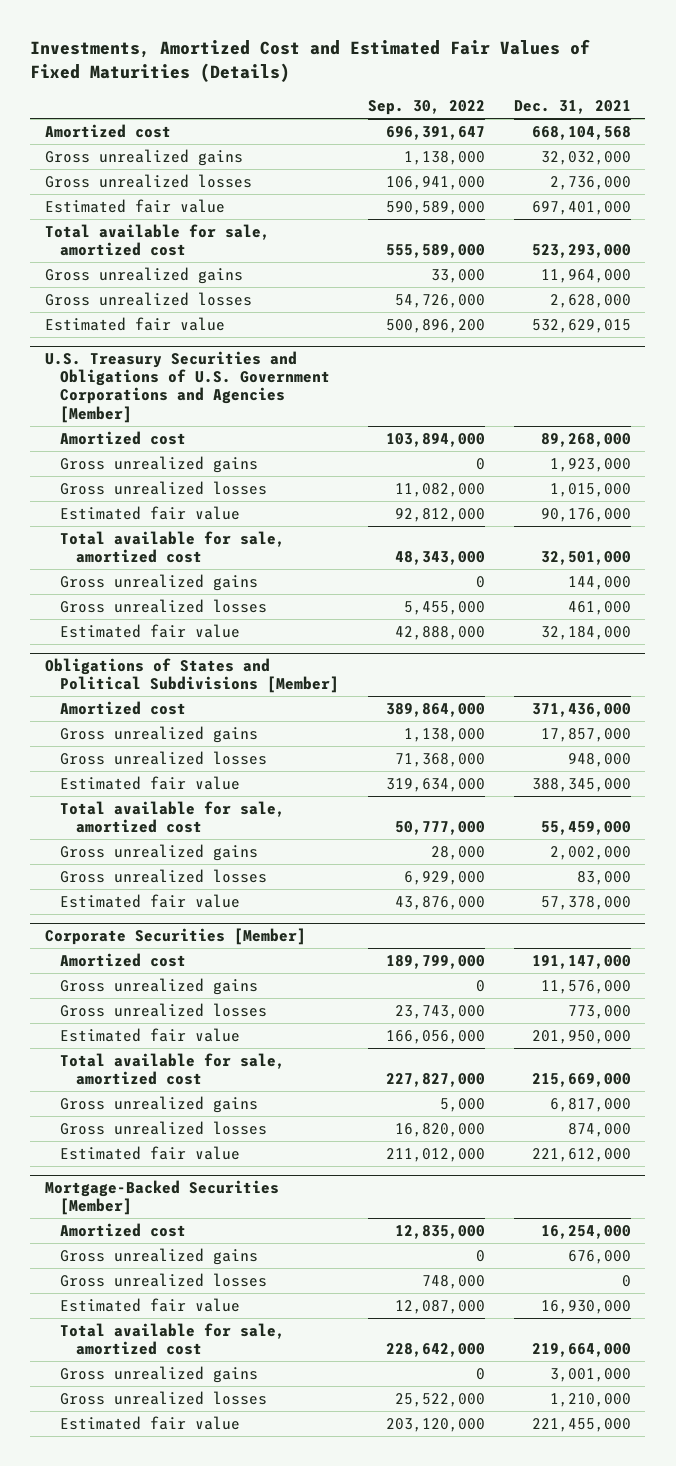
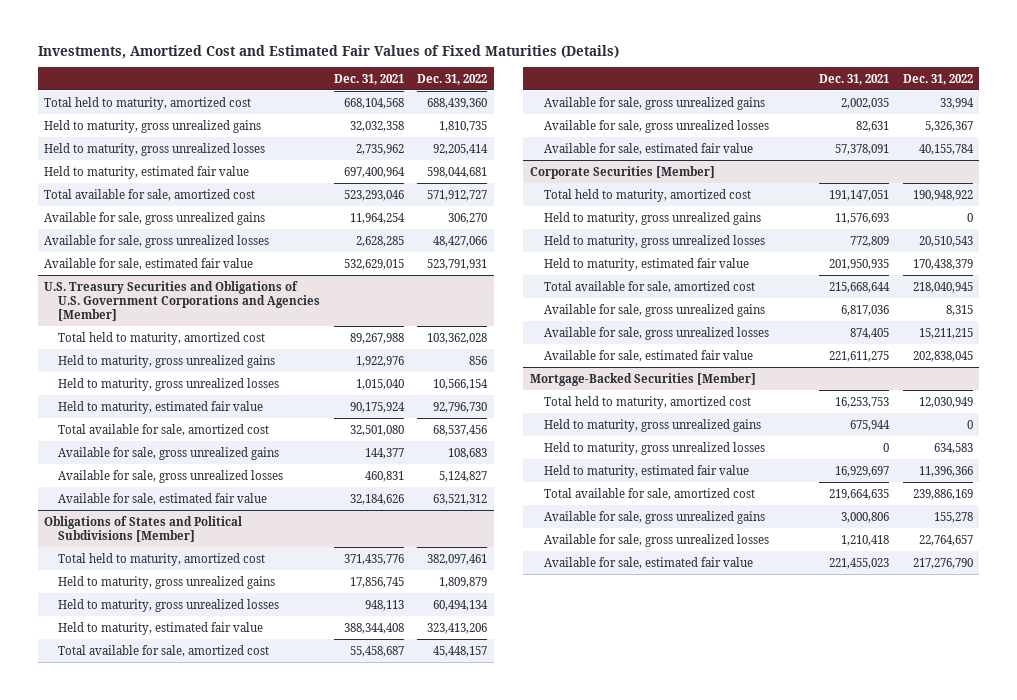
[368,100,486,116] Sep. 30, 2022 -> none
none -> [417,73,488,85] Dec. 31, 2022
[44,123,171,138] Amortized cost -> [44,96,252,110] Total held to maturity, amortized cost
[44,148,243,166] Gross unrealized gains -> [44,119,262,133] Held to maturity, gross unrealized gains
[541,150,632,165] 32,032,000 -> [349,120,404,132] 32,032,358
[44,173,252,188] Gross unrealized losses -> [44,142,266,156] Held to maturity, gross unrealized losses
[550,175,632,190] 2,736,000 -> [355,143,404,155] 2,735,962
[44,198,225,213] Estimated fair value -> [44,165,250,179] Held to maturity, estimated fair value
[532,200,632,215] 697,401,000 -> [343,166,405,178] 697,400,964
[532,243,632,258] 523,293,000 -> [343,189,404,201] 523,293,046
[44,266,243,284] Gross unrealized gains -> [44,211,266,225] Available for sale, gross unrealized gains
[541,268,632,283] 11,964,000 -> [349,212,405,224] 11,964,254
[44,291,252,306] Gross unrealized losses -> [44,234,270,248] Available for sale, gross unrealized losses
[550,293,632,308] 2,628,000 -> [355,235,404,247] 2,628,285
[44,316,225,331] Estimated fair value -> [44,257,254,270] Available for sale, estimated fair value
[60,430,187,445] Amortized cost -> [58,331,266,345] Total held to maturity, amortized cost
[541,432,632,447] 89,268,000 -> [349,332,404,344] 89,267,988
[60,455,259,473] Gross unrealized gains -> [58,354,276,368] Held to maturity, gross unrealized gains
[550,457,632,472] 1,923,000 -> [355,355,404,367] 1,922,976
[60,480,268,495] Gross unrealized losses -> [58,377,280,391] Held to maturity, gross unrealized losses
[550,482,632,497] 1,015,000 -> [355,378,404,390] 1,015,040
[60,505,241,520] Estimated fair value -> [58,400,264,414] Held to maturity, estimated fair value
[541,507,632,522] 90,176,000 -> [349,401,405,413] 90,175,924
[541,550,632,565] 32,501,000 -> [349,424,404,436] 32,501,080
[60,573,259,591] Gross unrealized gains -> [58,446,280,460] Available for sale, gross unrealized gains
[568,575,632,590] 144,000 -> [364,447,404,459] 144,377
[60,598,268,613] Gross unrealized losses -> [58,469,284,483] Available for sale, gross unrealized losses
[568,600,632,615] 461,000 -> [364,470,404,482] 460,831
[60,623,241,638] Estimated fair value -> [58,492,268,505] Available for sale, estimated fair value
[541,625,632,640] 32,184,000 -> [349,493,404,505] 32,184,626
[60,700,187,715] Amortized cost -> [58,552,266,566] Total held to maturity, amortized cost
[532,702,632,717] 371,436,000 -> [343,553,404,565] 371,435,776
[60,725,259,743] Gross unrealized gains -> [58,575,276,589] Held to maturity, gross unrealized gains
[541,727,632,742] 17,857,000 -> [349,576,404,588] 17,856,745
[60,750,268,765] Gross unrealized losses -> [58,598,280,612] Held to maturity, gross unrealized losses
[568,752,632,767] 948,000 -> [364,599,404,611] 948,113
[60,775,241,790] Estimated fair value -> [58,621,264,635] Held to maturity, estimated fair value
[532,777,632,792] 388,345,000 -> [343,622,404,634] 388,344,408
[541,820,632,835] 55,459,000 -> [349,645,404,657] 55,458,687
[60,843,259,861] Gross unrealized gains -> [543,96,765,110] Available for sale, gross unrealized gains
[550,845,632,860] 2,002,000 -> [841,97,890,109] 2,002,035
[60,868,268,883] Gross unrealized losses -> [543,119,769,133] Available for sale, gross unrealized losses
[577,870,632,885] 83,000 -> [856,120,890,132] 82,631
[60,893,241,908] Estimated fair value -> [543,142,753,155] Available for sale, estimated fair value
[541,895,632,910] 57,378,000 -> [835,143,890,155] 57,378,091
[60,952,187,967] Amortized cost -> [543,188,751,202] Total held to maturity, amortized cost
[532,954,632,969] 191,147,000 -> [829,189,890,201] 191,147,051
[60,977,259,995] Gross unrealized gains -> [543,211,761,225] Held to maturity, gross unrealized gains
[541,979,632,994] 11,576,000 -> [835,212,890,224] 11,576,693
[60,1002,268,1017] Gross unrealized losses -> [543,234,765,248] Held to maturity, gross unrealized losses
[568,1004,632,1019] 773,000 -> [850,235,890,247] 772,809
[60,1027,241,1042] Estimated fair value -> [543,257,749,271] Held to maturity, estimated fair value
[532,1029,632,1044] 201,950,000 -> [829,258,890,270] 201,950,935
[532,1072,632,1087] 215,669,000 -> [829,281,891,293] 215,668,644
[60,1095,259,1113] Gross unrealized gains -> [543,303,765,317] Available for sale, gross unrealized gains
[550,1097,632,1112] 6,817,000 -> [841,304,890,316] 6,817,036
[60,1120,268,1135] Gross unrealized losses -> [543,326,769,340] Available for sale, gross unrealized losses
[568,1122,632,1137] 874,000 -> [850,327,890,339] 874,405
[60,1145,241,1160] Estimated fair value -> [543,349,753,362] Available for sale, estimated fair value
[532,1147,632,1162] 221,612,000 -> [829,350,890,362] 221,611,275
[60,1222,187,1237] Amortized cost -> [543,395,751,409] Total held to maturity, amortized cost
[541,1224,632,1239] 16,254,000 -> [835,396,890,408] 16,253,753
[60,1247,259,1265] Gross unrealized gains -> [543,418,761,432] Held to maturity, gross unrealized gains
[568,1249,632,1264] 676,000 -> [850,419,891,431] 675,944
[60,1272,268,1287] Gross unrealized losses -> [543,441,765,455] Held to maturity, gross unrealized losses
[60,1297,241,1312] Estimated fair value -> [543,464,749,478] Held to maturity, estimated fair value
[541,1299,632,1314] 16,930,000 -> [835,465,890,477] 16,929,697
[532,1342,632,1357] 219,664,000 -> [829,488,890,500] 219,664,635
[60,1365,259,1383] Gross unrealized gains -> [543,510,765,524] Available for sale, gross unrealized gains
[550,1367,632,1382] 3,001,000 -> [841,511,890,523] 3,000,806
[60,1390,268,1405] Gross unrealized losses -> [543,533,769,547] Available for sale, gross unrealized losses
[550,1392,632,1407] 1,210,000 -> [841,534,890,546] 1,210,418
[60,1415,241,1430] Estimated fair value -> [543,556,753,569] Available for sale, estimated fair value
[532,1417,632,1432] 221,455,000 -> [829,557,890,569] 221,455,023

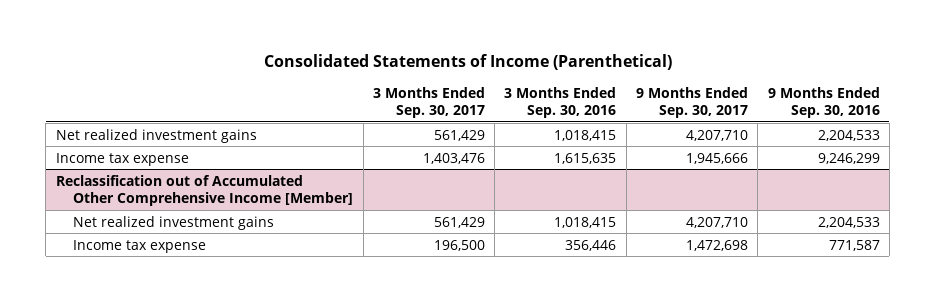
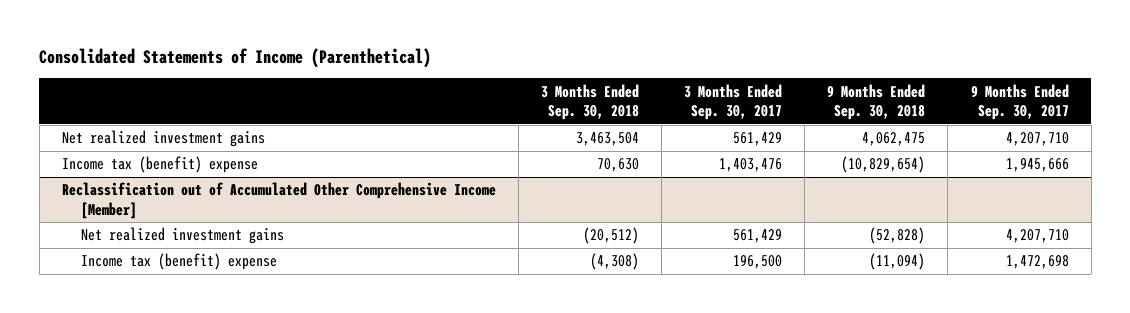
[504,86,617,119] 3 Months Ended Sep. 30, 2016 -> none
[767,86,880,119] 9 Months Ended Sep. 30, 2016 -> none
none -> [540,83,639,121] 3 Months Ended Sep. 30, 2018
none -> [827,83,926,121] 9 Months Ended Sep. 30, 2018
[55,152,189,166] Income tax expense -> [61,156,258,174] Income tax (benefit) expense
[73,239,207,253] Income tax expense -> [81,253,278,271] Income tax (benefit) expense

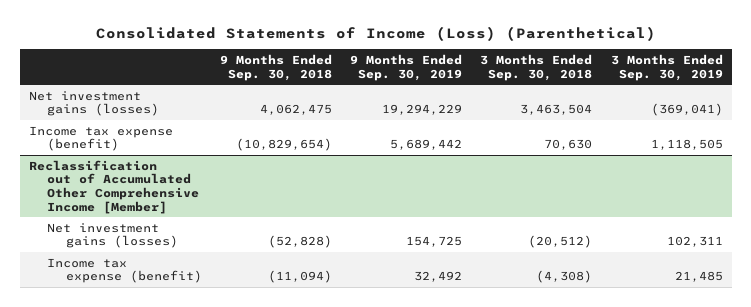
[39,48,432,69] Consolidated Statements of Income (Parenthetical) -> [95,25,656,41] Consolidated Statements of Income (Loss) (Parenthetical)
[684,83,783,121] 3 Months Ended Sep. 30, 2017 -> none
[970,83,1069,121] 9 Months Ended Sep. 30, 2017 -> none
none -> [350,53,463,81] 9 Months Ended Sep. 30, 2019
none -> [610,53,723,81] 3 Months Ended Sep. 30, 2019
[61,130,265,148] Net realized investment gains -> [28,90,160,117] Net investment gains (losses)
[61,156,258,174] Income tax (benefit) expense -> [28,125,173,152] Income tax expense (benefit)
[81,227,285,245] Net realized investment gains -> [47,222,178,249] Net investment gains (losses)
[81,253,278,271] Income tax (benefit) expense -> [47,257,202,284] Income tax expense (benefit)

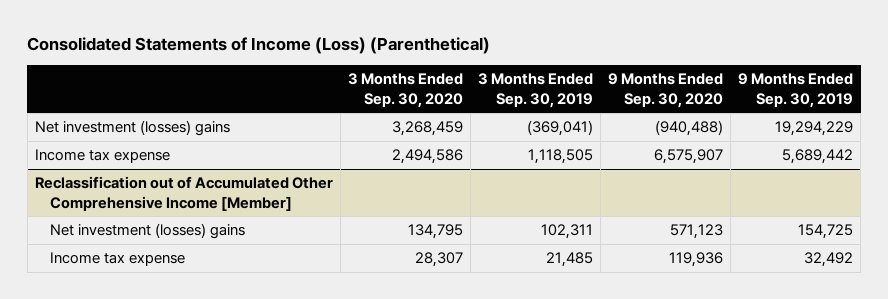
[220,53,333,81] 9 Months Ended Sep. 30, 2018 -> none
[480,53,593,81] 3 Months Ended Sep. 30, 2018 -> none
none -> [347,73,463,108] 3 Months Ended Sep. 30, 2020
none -> [608,73,724,108] 9 Months Ended Sep. 30, 2020
[28,90,160,117] Net investment gains (losses) -> [34,120,230,137] Net investment (losses) gains
[28,125,173,152] Income tax expense (benefit) -> [34,149,170,164] Income tax expense
[47,222,178,249] Net investment gains (losses) -> [50,223,246,240] Net investment (losses) gains
[47,257,202,284] Income tax expense (benefit) -> [50,252,186,267] Income tax expense

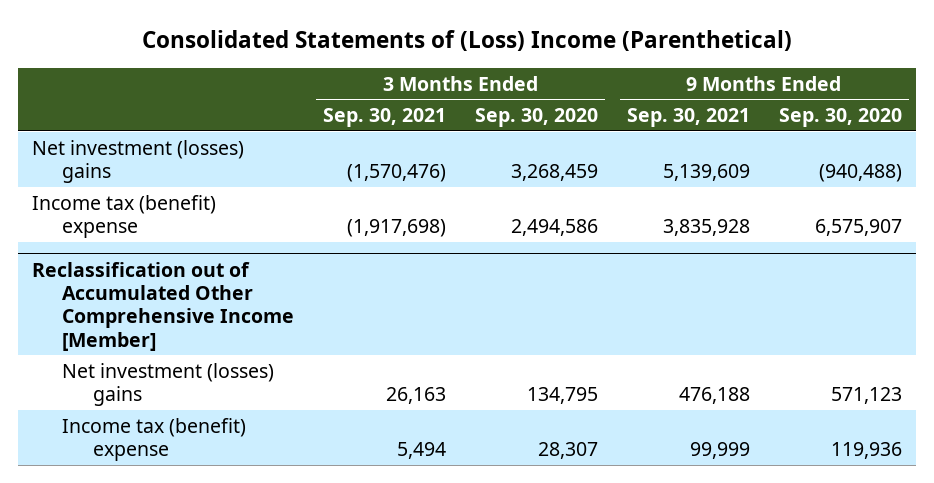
[27,37,491,55] Consolidated Statements of Income (Loss) (Parenthetical) -> [141,30,792,52] Consolidated Statements of (Loss) Income (Parenthetical)
[477,73,593,108] 3 Months Ended Sep. 30, 2019 -> none
[738,73,854,108] 9 Months Ended Sep. 30, 2019 -> none
none -> [323,108,447,128] Sep. 30, 2021
none -> [626,108,750,128] Sep. 30, 2021
[34,149,170,164] Income tax expense -> [31,194,216,239] Income tax (benefit) expense
[50,252,186,267] Income tax expense -> [62,417,247,462] Income tax (benefit) expense

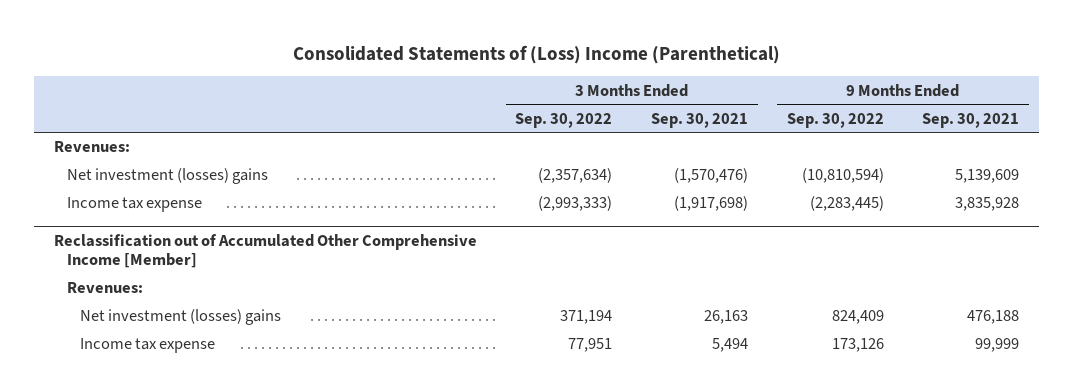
[475,108,599,128] Sep. 30, 2020 -> none
[778,108,902,128] Sep. 30, 2020 -> none
none -> [515,112,613,128] Sep. 30, 2022
none -> [786,112,884,128] Sep. 30, 2022
none -> [53,141,130,153] Revenues:
[31,194,216,239] Income tax (benefit) expense -> [66,197,202,213] Income tax expense
none -> [66,282,143,294] Revenues:
[62,417,247,462] Income tax (benefit) expense -> [79,338,215,354] Income tax expense

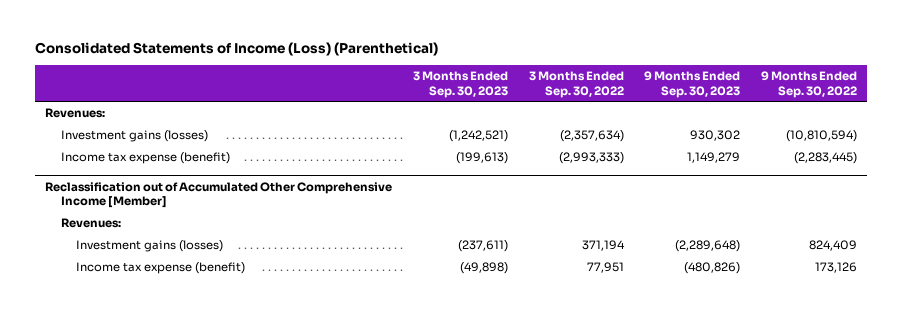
[292,44,780,64] Consolidated Statements of (Loss) Income (Parenthetical) -> [34,42,438,57] Consolidated Statements of Income (Loss) (Parenthetical)
[651,112,749,128] Sep. 30, 2021 -> none
[922,112,1020,128] Sep. 30, 2021 -> none
none -> [412,70,508,98] 3 Months Ended Sep. 30, 2023
none -> [644,70,741,98] 9 Months Ended Sep. 30, 2023
[66,168,268,185] Net investment (losses) gains -> [60,130,208,143] Investment gains (losses)
[66,197,202,213] Income tax expense -> [60,152,230,165] Income tax expense (benefit)
[79,309,281,326] Net investment (losses) gains -> [76,240,224,253] Investment gains (losses)
[79,338,215,354] Income tax expense -> [76,262,246,275] Income tax expense (benefit)

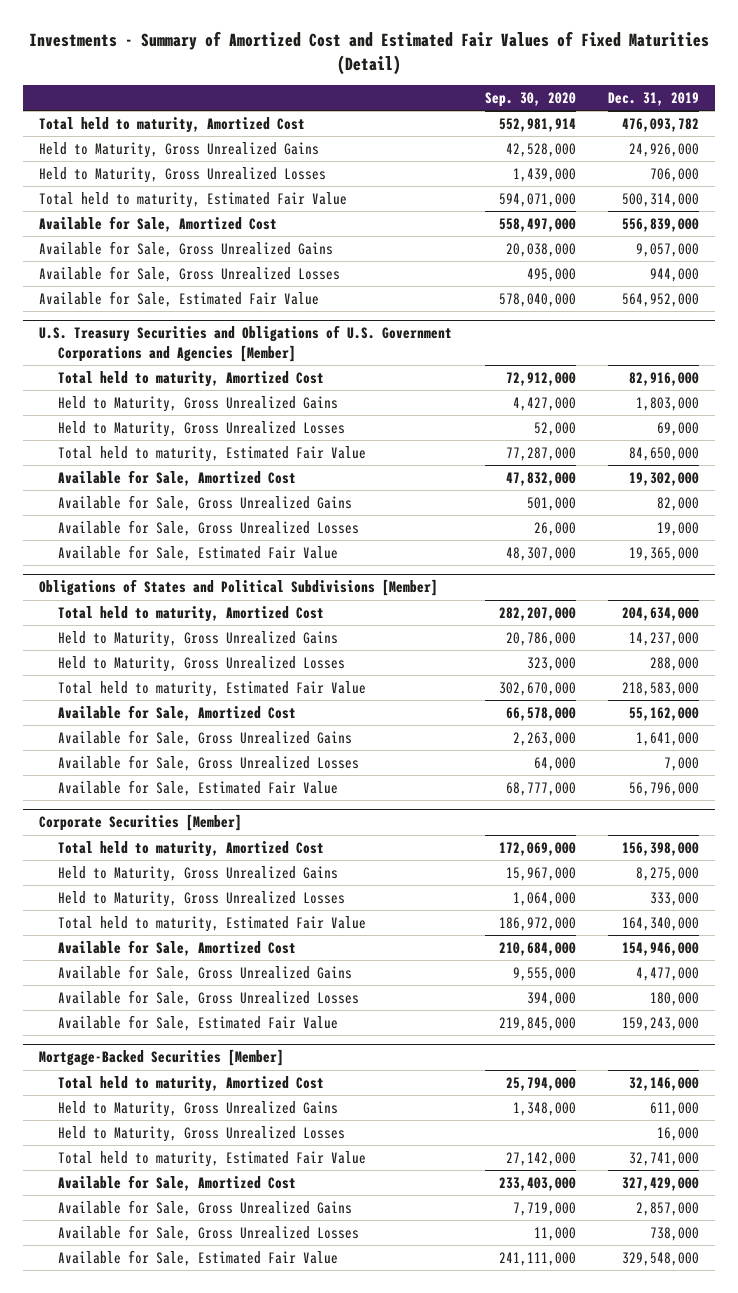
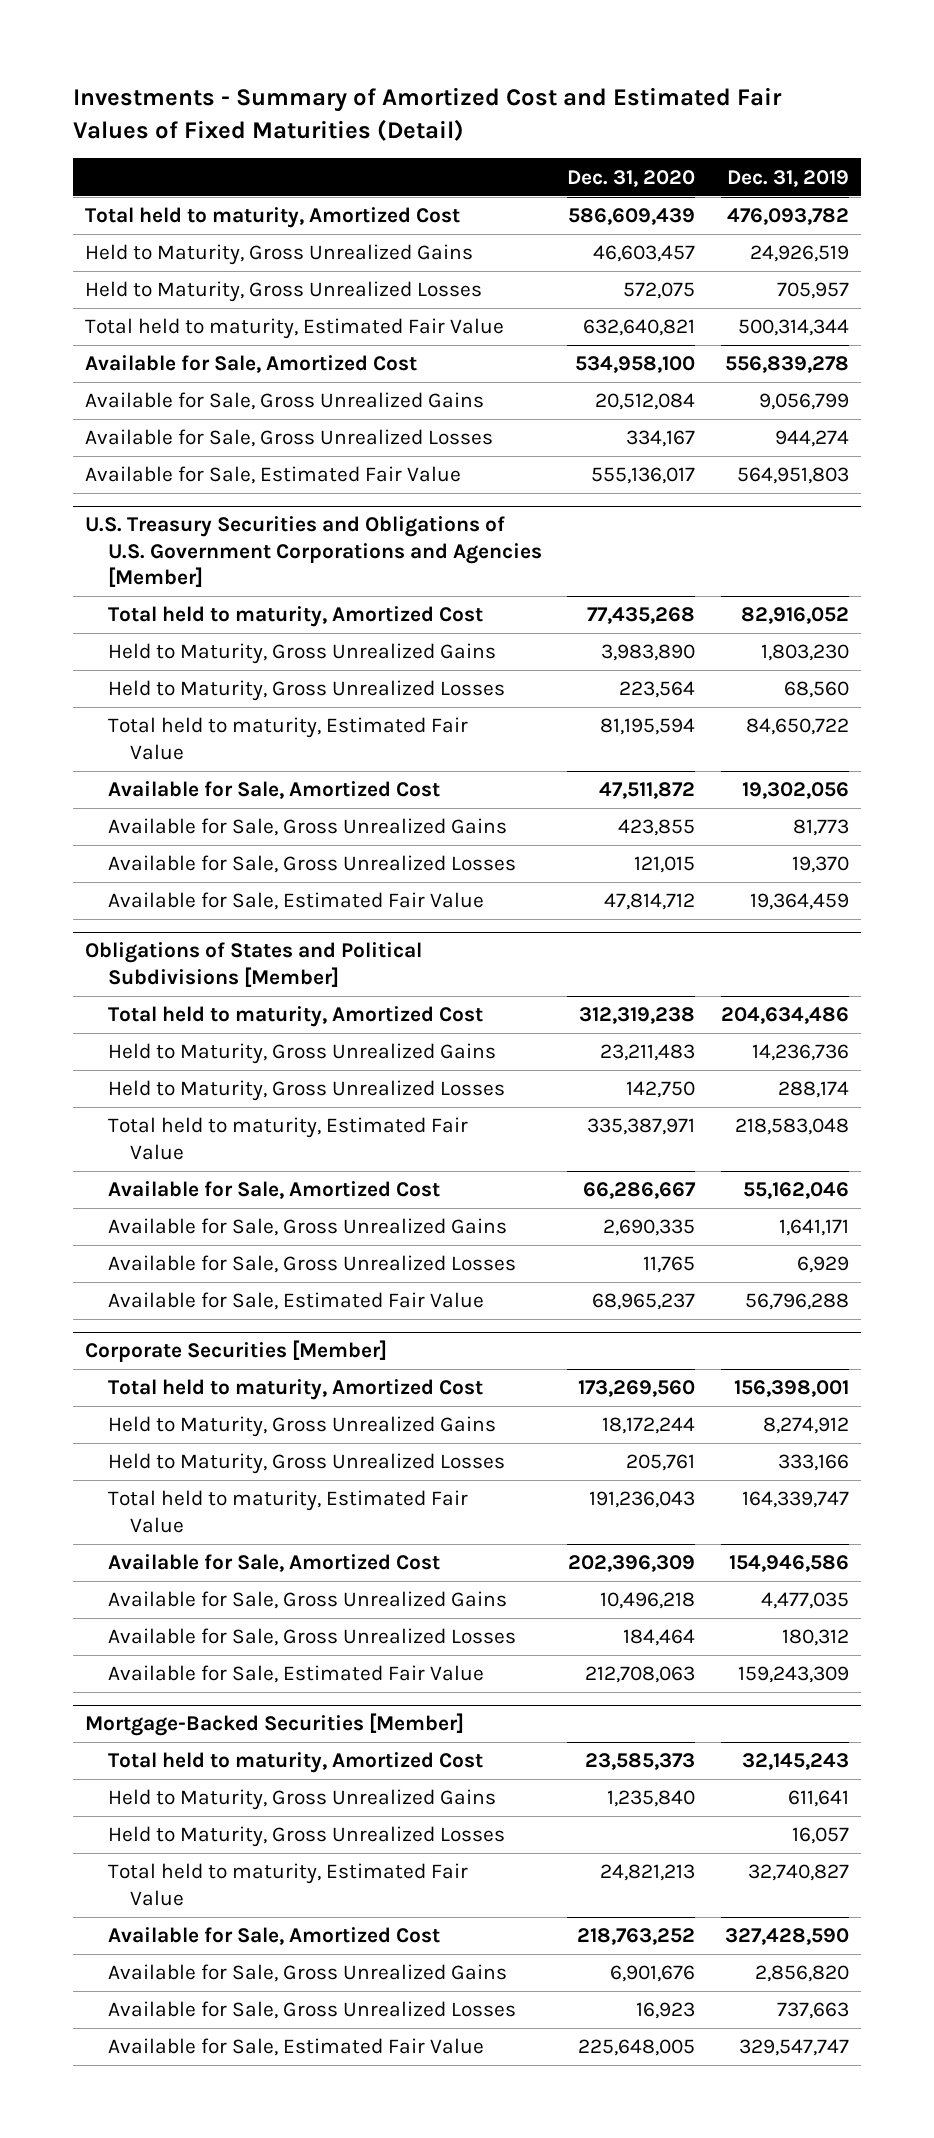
[484,91,576,107] Sep. 30, 2020 -> none
none -> [567,169,696,187] Dec. 31, 2020
[629,142,700,157] 24,926,000 -> [749,245,849,263] 24,926,519
[650,167,700,182] 706,000 -> [776,282,849,300] 705,957
[622,192,700,207] 500,314,000 -> [737,319,849,337] 500,314,344
[622,217,700,232] 556,839,000 -> [724,356,849,374] 556,839,278
[636,242,700,257] 9,057,000 -> [758,393,849,411] 9,056,799
[650,267,700,282] 944,000 -> [774,430,849,448] 944,274
[622,292,700,307] 564,952,000 -> [736,467,849,485] 564,951,803
[629,371,700,386] 82,916,000 -> [740,607,849,625] 82,916,052
[636,396,700,411] 1,803,000 -> [760,644,849,662] 1,803,230
[657,421,700,436] 69,000 -> [783,681,849,699] 68,560
[629,446,700,461] 84,650,000 -> [745,718,849,736] 84,650,722
[629,471,700,486] 19,302,000 -> [741,782,849,800] 19,302,056
[657,496,700,511] 82,000 -> [792,819,849,837] 81,773
[657,521,700,536] 19,000 -> [791,856,849,874] 19,370
[629,546,700,561] 19,365,000 -> [749,893,849,911] 19,364,459
[622,606,700,621] 204,634,000 -> [720,1007,849,1025] 204,634,486
[629,631,700,646] 14,237,000 -> [751,1044,849,1062] 14,236,736
[650,656,700,671] 288,000 -> [777,1081,849,1099] 288,174
[622,681,700,696] 218,583,000 -> [734,1118,849,1136] 218,583,048
[629,706,700,721] 55,162,000 -> [742,1182,849,1200] 55,162,046
[636,731,700,746] 1,641,000 -> [778,1219,849,1237] 1,641,171
[664,756,700,771] 7,000 -> [796,1256,849,1274] 6,929
[629,781,700,796] 56,796,000 -> [744,1293,849,1311] 56,796,288
[622,841,700,856] 156,398,000 -> [733,1380,849,1398] 156,398,001
[636,866,700,881] 8,275,000 -> [762,1417,849,1435] 8,274,912
[650,891,700,906] 333,000 -> [777,1454,849,1472] 333,166
[622,916,700,931] 164,340,000 -> [741,1491,849,1509] 164,339,747
[622,941,700,956] 154,946,000 -> [728,1555,849,1573] 154,946,586
[636,966,700,981] 4,477,000 -> [760,1592,849,1610] 4,477,035
[650,991,700,1006] 180,000 -> [781,1629,849,1647] 180,312
[622,1016,700,1031] 159,243,000 -> [737,1666,849,1684] 159,243,309
[629,1076,700,1091] 32,146,000 -> [741,1753,849,1771] 32,145,243
[650,1101,700,1116] 611,000 -> [787,1790,849,1808] 611,641
[657,1126,700,1141] 16,000 -> [791,1827,849,1845] 16,057
[629,1151,700,1166] 32,741,000 -> [747,1864,849,1882] 32,740,827
[622,1176,700,1191] 327,429,000 -> [724,1928,849,1946] 327,428,590
[636,1201,700,1216] 2,857,000 -> [754,1965,849,1983] 2,856,820
[650,1226,700,1241] 738,000 -> [776,2002,849,2020] 737,663
[622,1251,700,1266] 329,548,000 -> [738,2039,849,2057] 329,547,747

